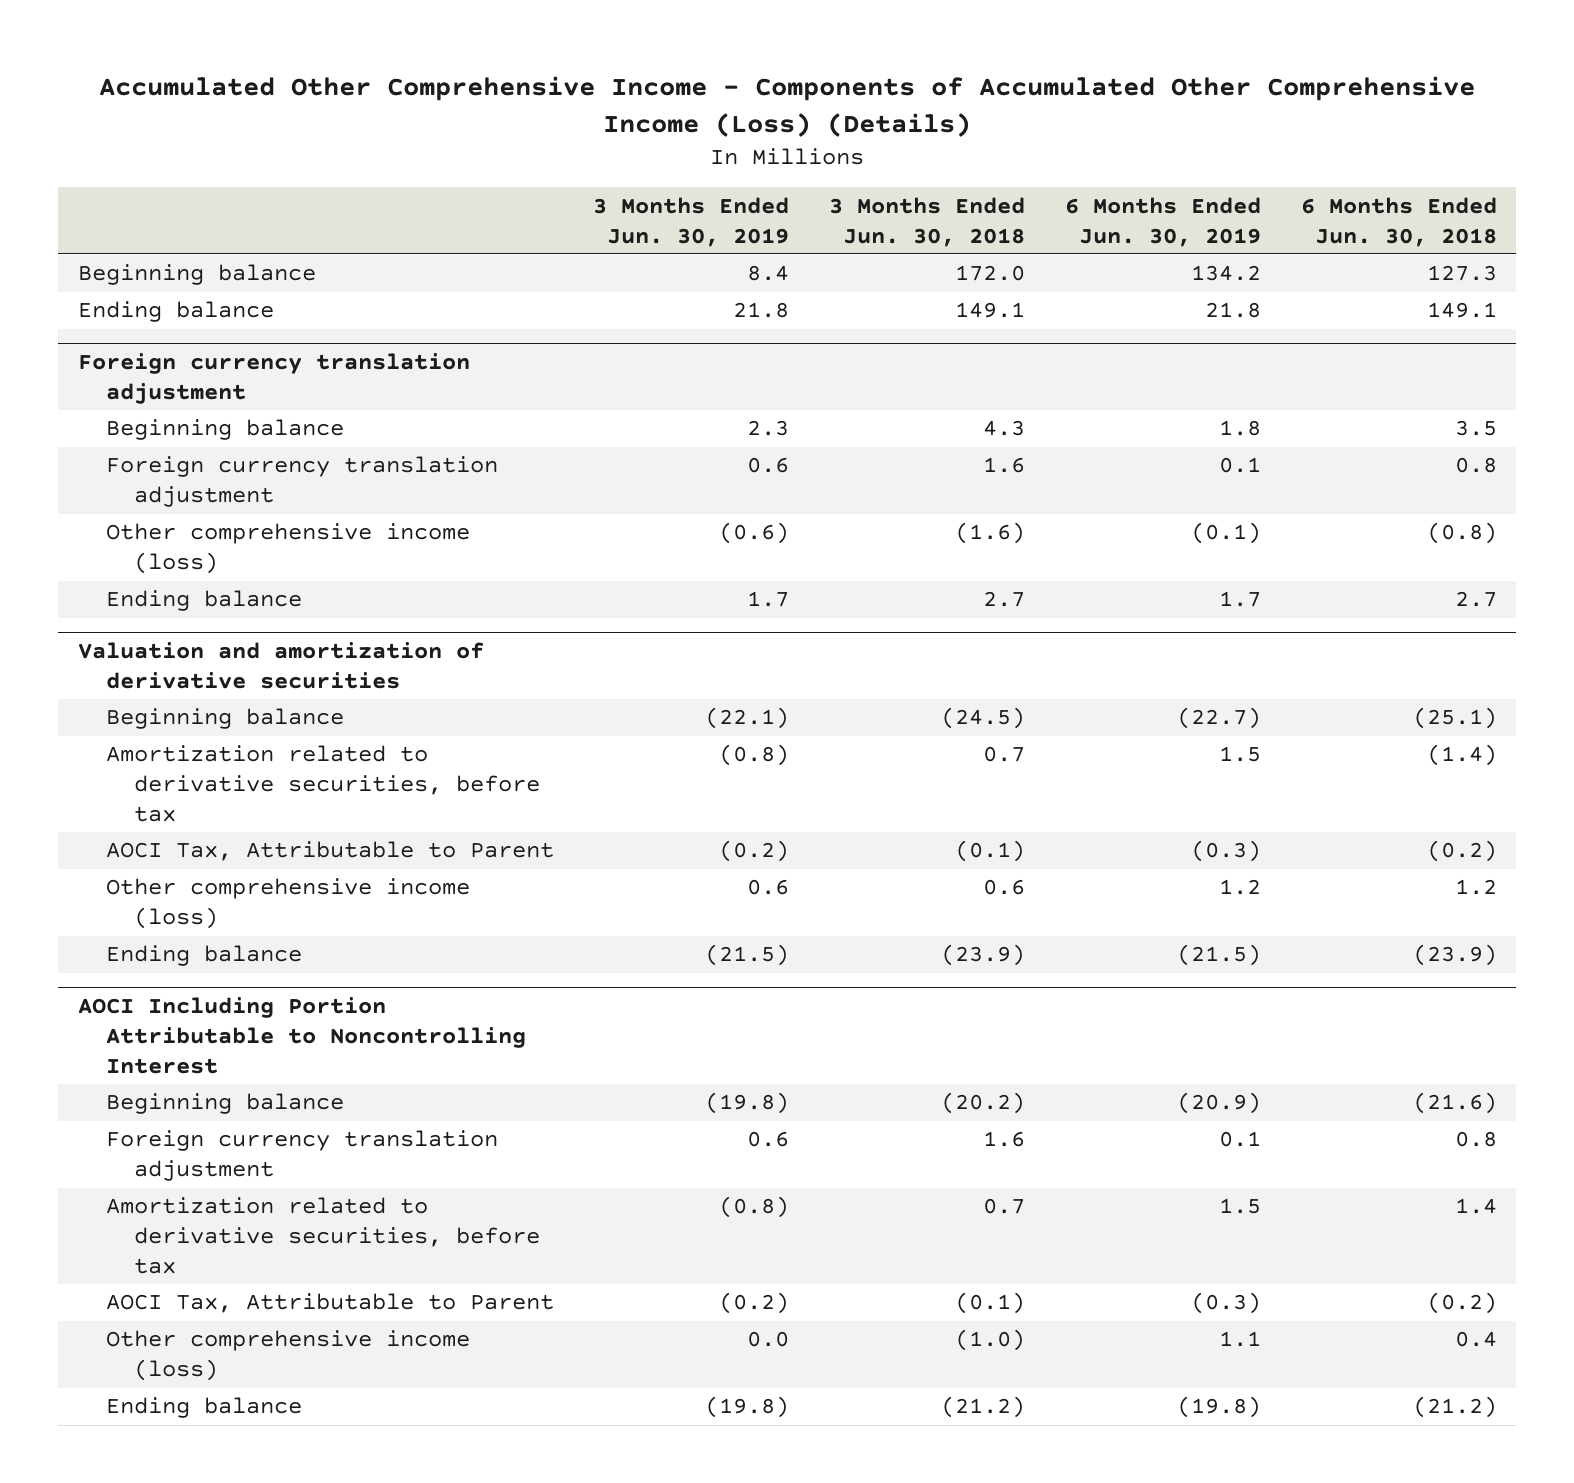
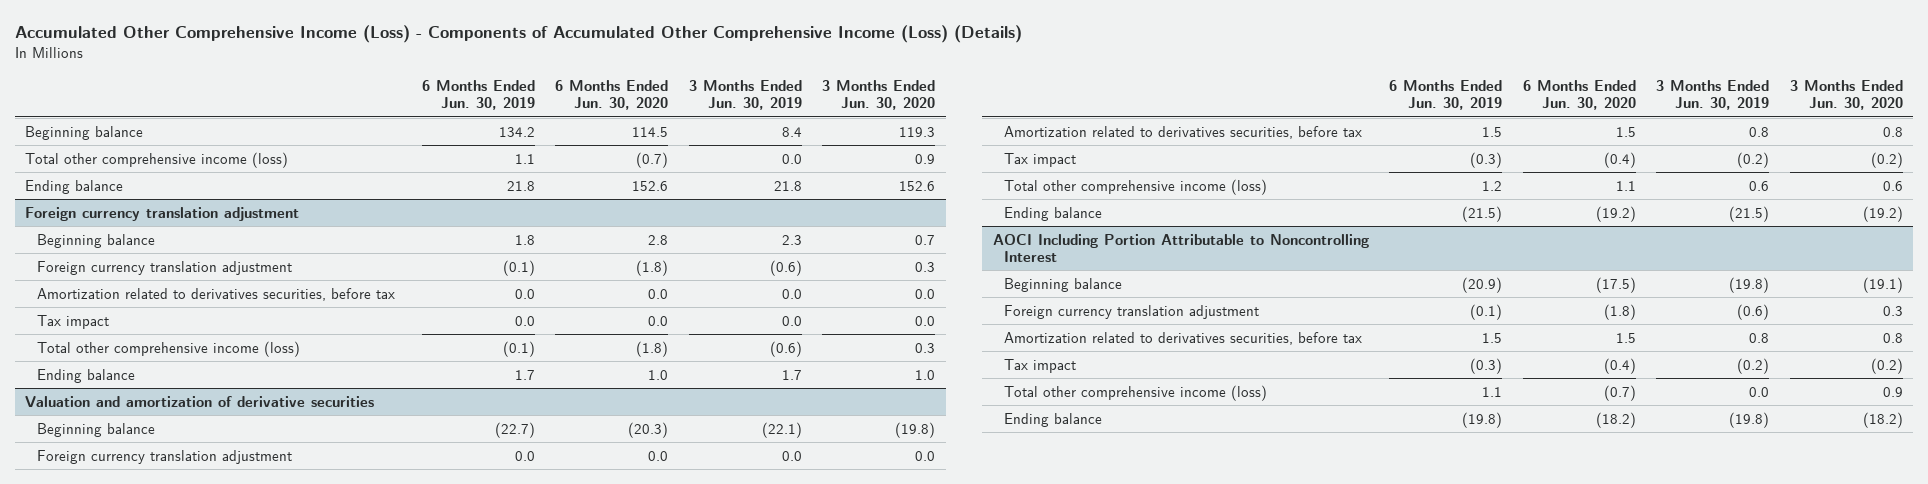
[99,75,1476,137] Accumulated Other Comprehensive Income - Components of Accumulated Other Comprehensive Income (Loss) (Details) -> [14,24,1022,43] Accumulated Other Comprehensive Income (Loss) - Components of Accumulated Other Comprehensive Income (Loss) (Details)
[829,196,1026,247] 3 Months Ended Jun. 30, 2018 -> none
[1300,196,1497,247] 6 Months Ended Jun. 30, 2018 -> none
none -> [555,80,669,111] 6 Months Ended Jun. 30, 2020
none -> [822,80,936,111] 3 Months Ended Jun. 30, 2020
none -> [25,151,289,168] Total other comprehensive income (loss)
[747,457,790,474] 0.6 -> [769,259,802,276] (0.6)
[1218,457,1261,474] 0.1 -> [502,259,535,276] (0.1)
none -> [36,287,395,301] Amortization related to derivatives securities, before tax
none -> [36,314,109,329] Tax impact
[105,523,470,575] Other comprehensive income (loss) -> [36,340,300,357] Total other comprehensive income (loss)
none -> [36,449,292,464] Foreign currency translation adjustment
[105,745,540,822] Amortization related to derivative securities, before tax -> [1004,125,1363,139] Amortization related to derivatives securities, before tax
[719,744,790,767] (0.8) -> [1749,126,1770,137] 0.8
[105,841,554,862] AOCI Tax, Attributable to Parent -> [1004,152,1077,167] Tax impact
[105,878,470,930] Other comprehensive income (loss) -> [1004,178,1268,195] Total other comprehensive income (loss)
[747,1131,790,1148] 0.6 -> [1737,303,1770,320] (0.6)
[1218,1131,1261,1148] 0.1 -> [1470,303,1503,320] (0.1)
[105,1197,540,1274] Amortization related to derivative securities, before tax -> [1004,331,1363,345] Amortization related to derivatives securities, before tax
[719,1196,790,1219] (0.8) -> [1749,332,1770,343] 0.8
[105,1293,554,1314] AOCI Tax, Attributable to Parent -> [1004,358,1077,373] Tax impact
[105,1330,470,1382] Other comprehensive income (loss) -> [1004,384,1268,401] Total other comprehensive income (loss)

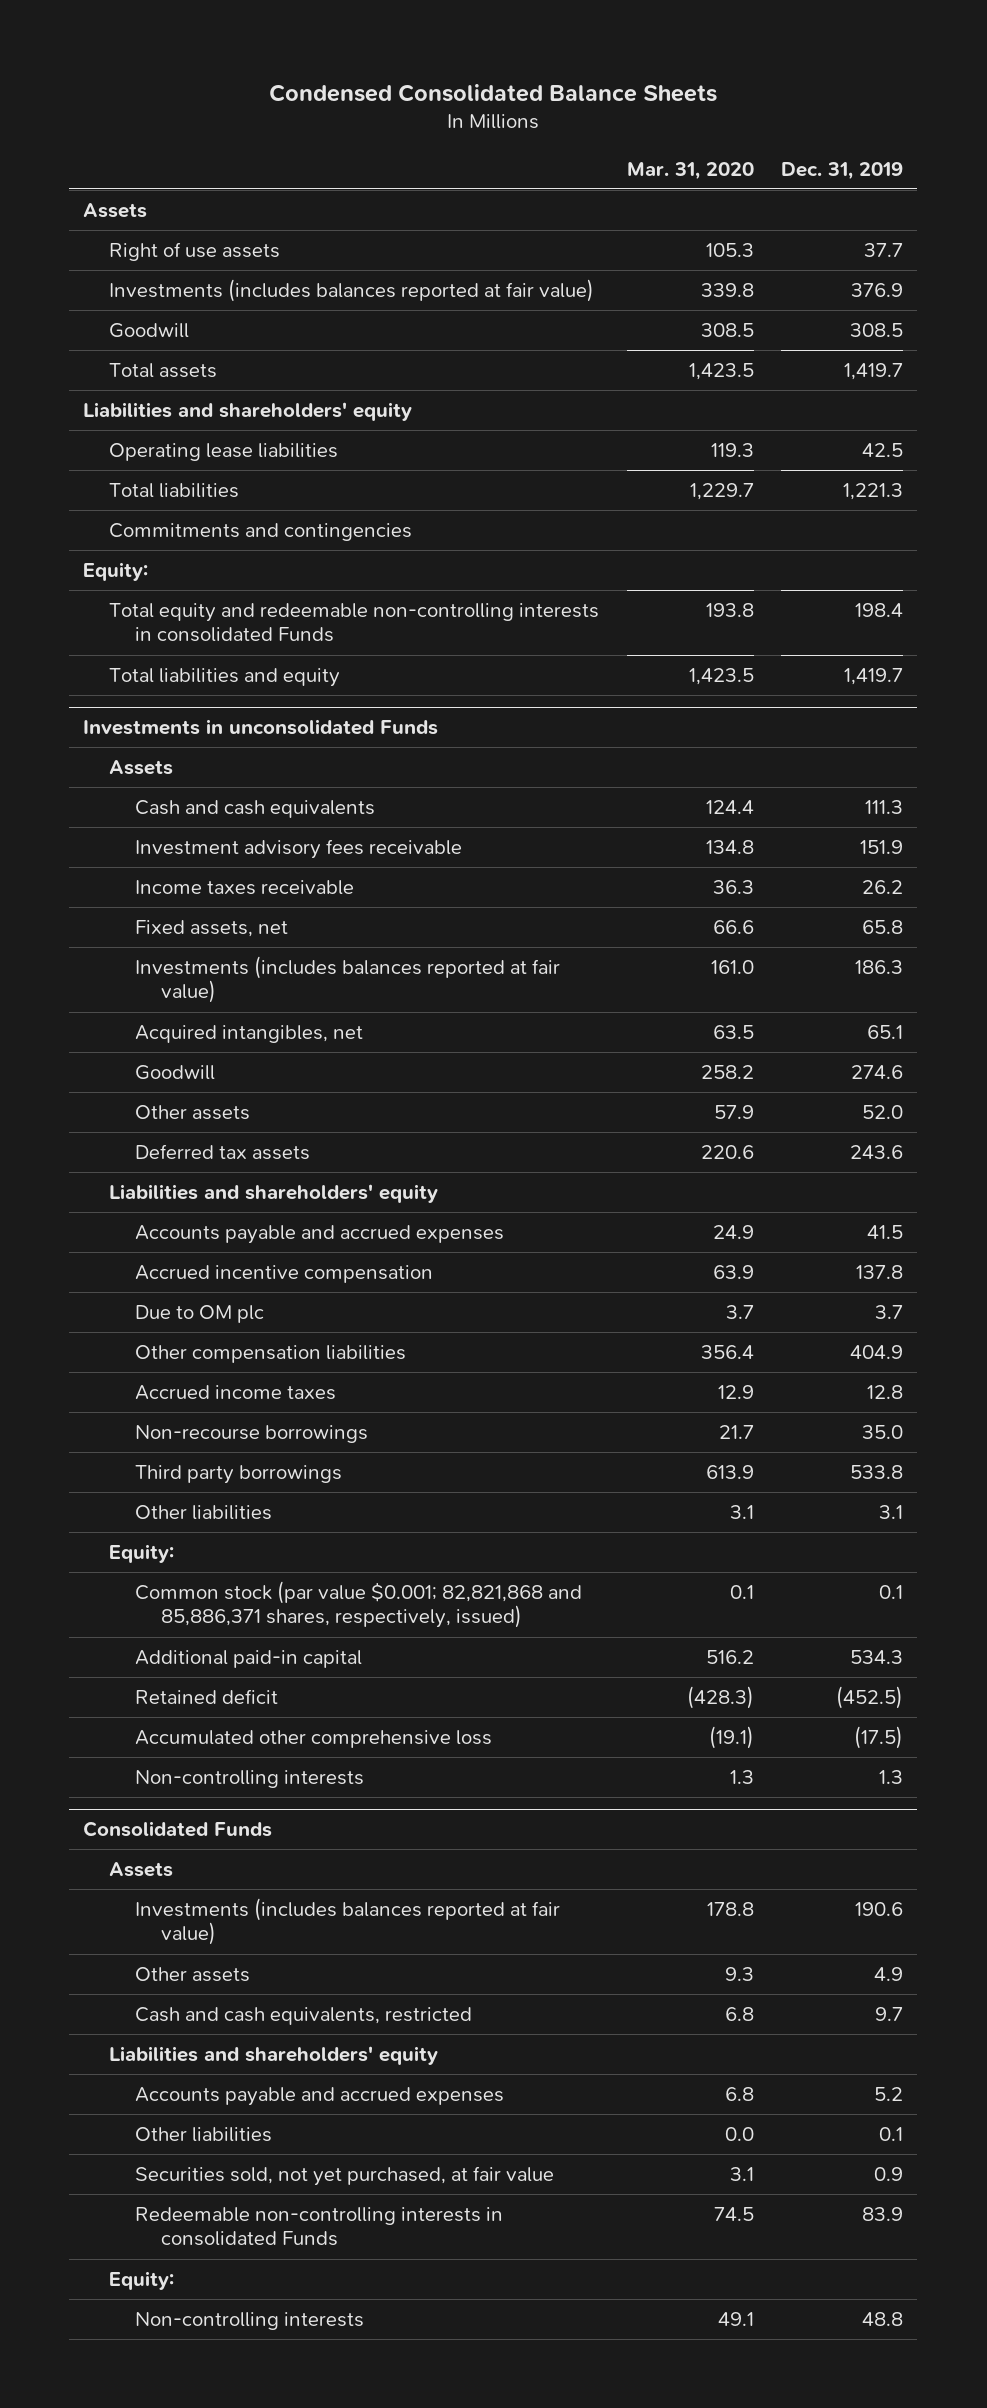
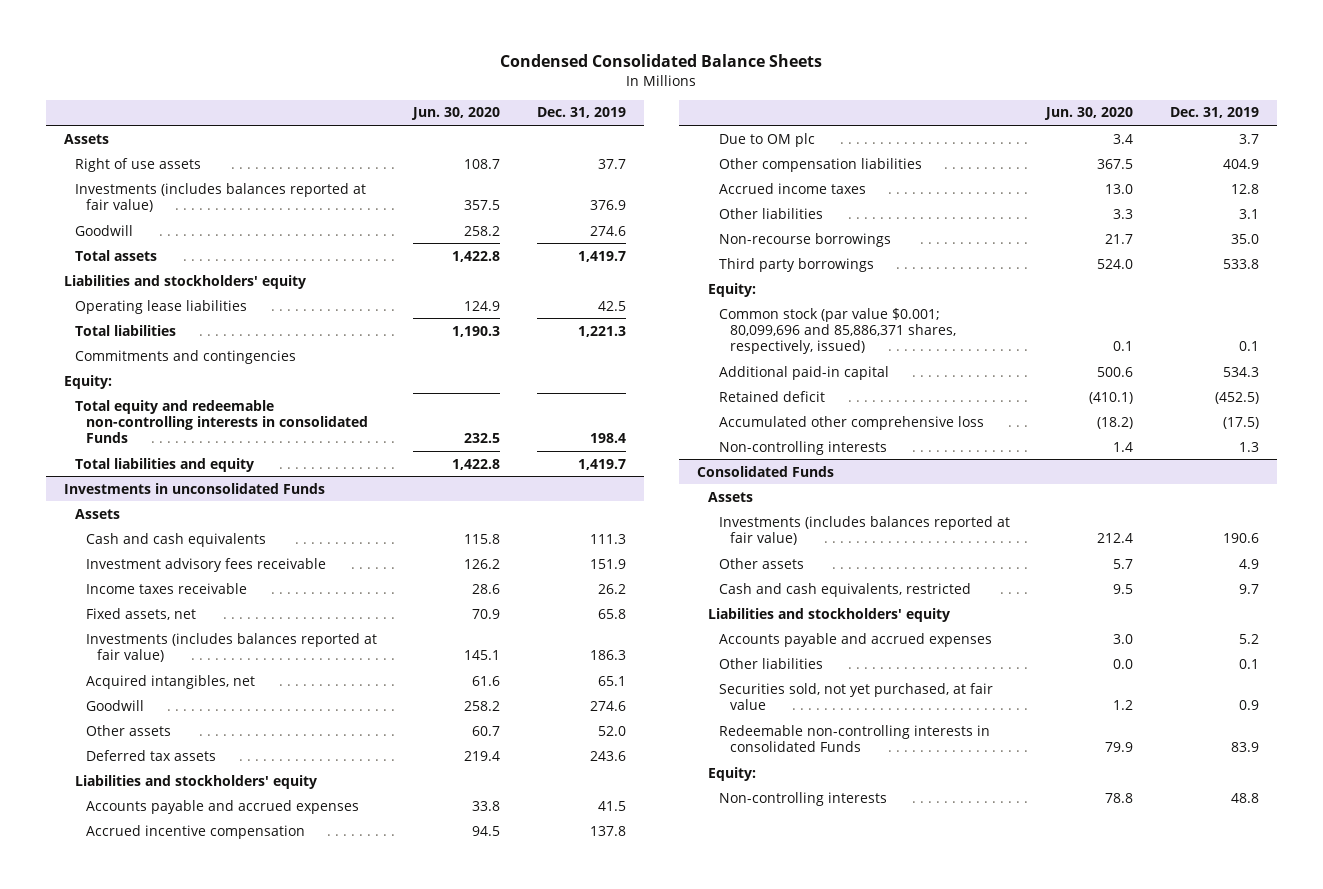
[626,161,754,180] Mar. 31, 2020 -> none
none -> [411,107,501,121] Jun. 30, 2020
[850,323,904,338] 308.5 -> [589,225,626,236] 274.6
[83,402,413,422] Liabilities and shareholders' equity -> [64,274,307,289] Liabilities and stockholders' equity
[109,1184,439,1204] Liabilities and shareholders' equity -> [75,774,318,789] Liabilities and stockholders' equity
[135,1505,273,1521] Other liabilities -> [718,207,823,219] Other liabilities
[135,1581,583,1629] Common stock (par value $0.001; 82,821,868 and 85,886,371 shares, respectively, issued) -> [718,307,956,354] Common stock (par value $0.001; 80,099,696 and 85,886,371 shares, respectively, issued)
[109,2046,439,2066] Liabilities and shareholders' equity -> [707,607,950,622] Liabilities and stockholders' equity

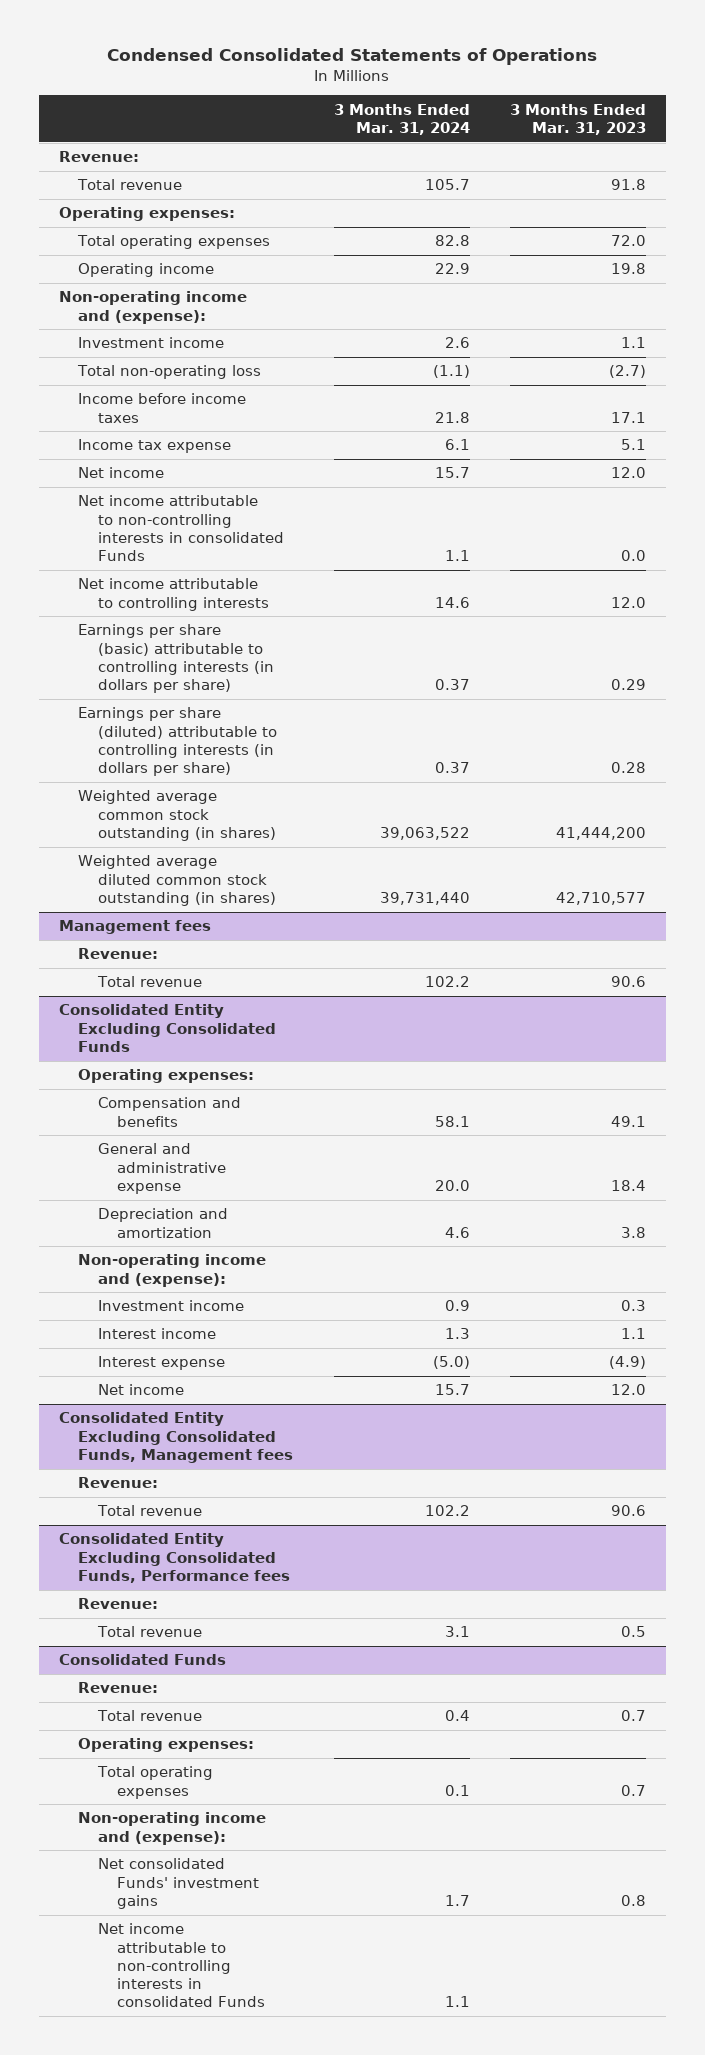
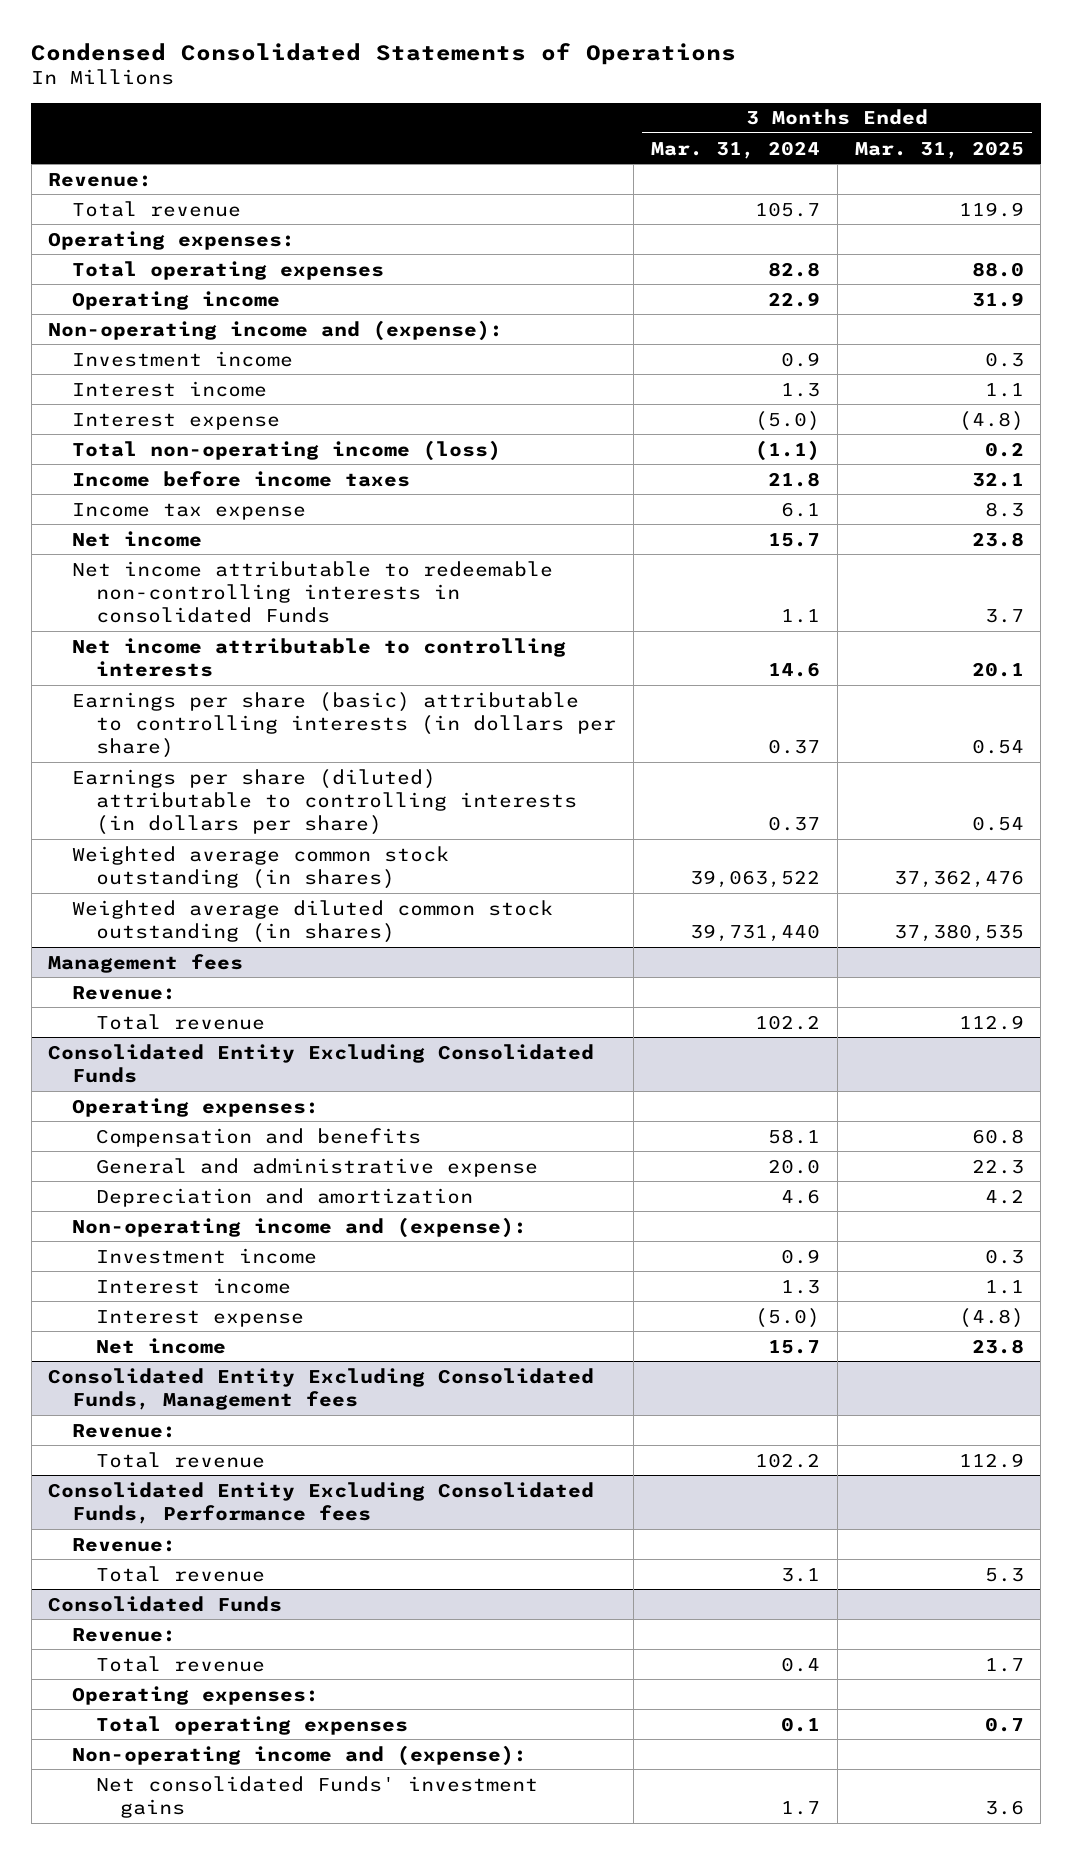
[510,103,647,135] 3 Months Ended Mar. 31, 2023 -> none
none -> [854,140,1024,159] Mar. 31, 2025
[444,337,470,349] 2.6 -> [780,351,820,367] 0.9
none -> [72,380,268,397] Interest income
none -> [72,412,281,430] Interest expense
[77,365,262,380] Total non-operating loss -> [72,439,502,461] Total non-operating income (loss)
[78,495,284,562] Net income attributable to non-controlling interests in consolidated Funds -> [72,560,554,624] Net income attributable to redeemable non-controlling interests in consolidated Funds
[97,1923,266,2008] Net income attributable to non-controlling interests in consolidated Funds -> none

